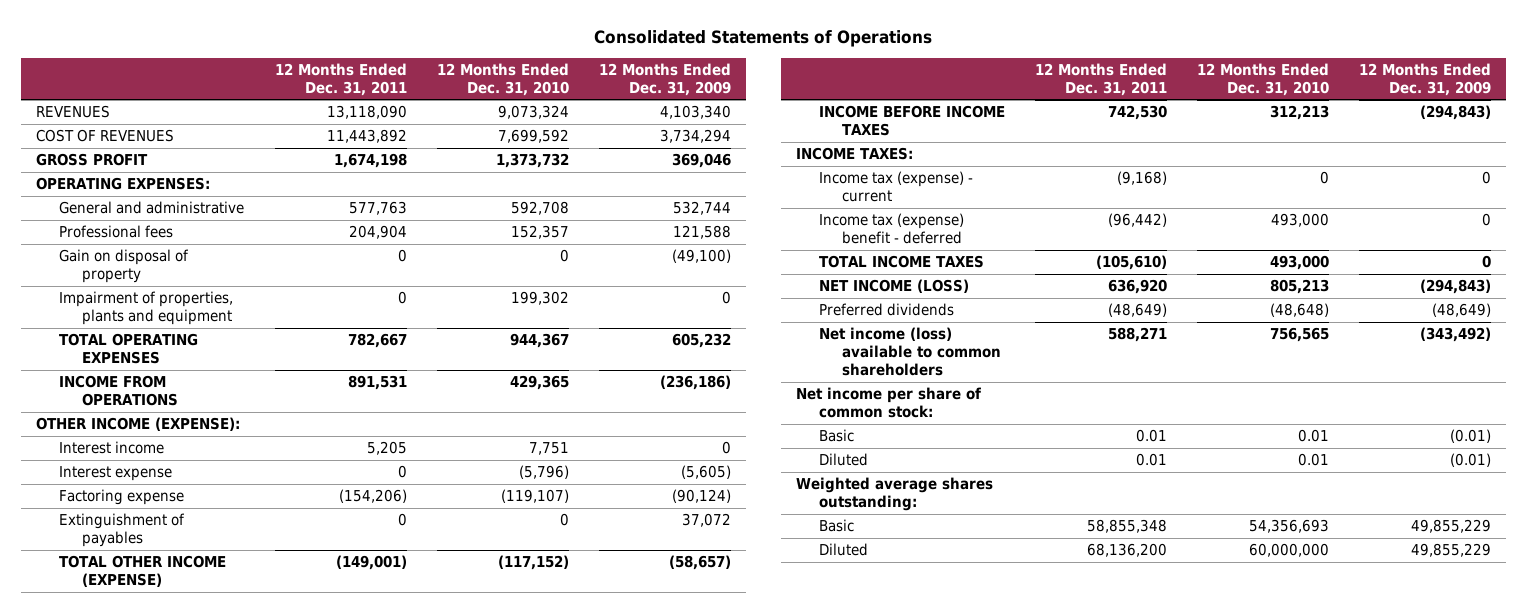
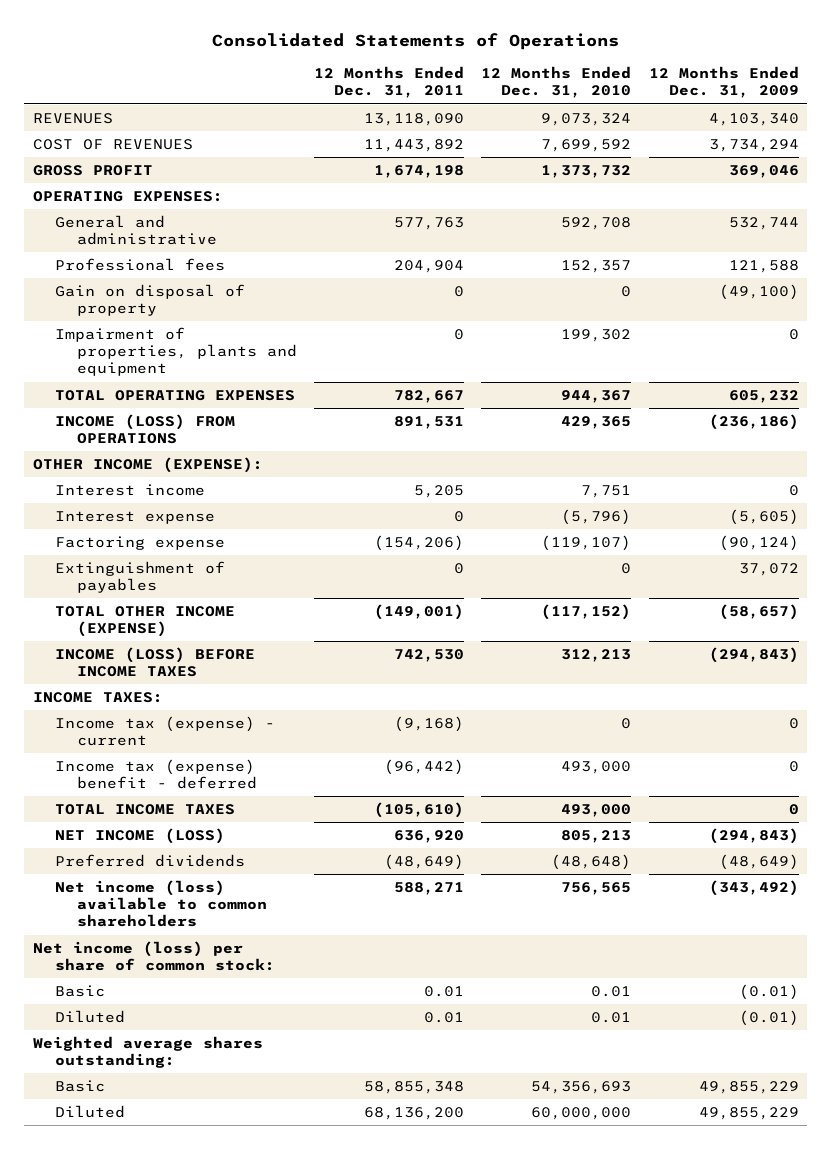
[59,375,178,407] INCOME FROM OPERATIONS -> [54,414,235,445] INCOME (LOSS) FROM OPERATIONS
[819,105,1006,137] INCOME BEFORE INCOME TAXES -> [54,647,255,678] INCOME (LOSS) BEFORE INCOME TAXES
[796,387,982,419] Net income per share of common stock: -> [33,941,275,972] Net income (loss) per share of common stock:

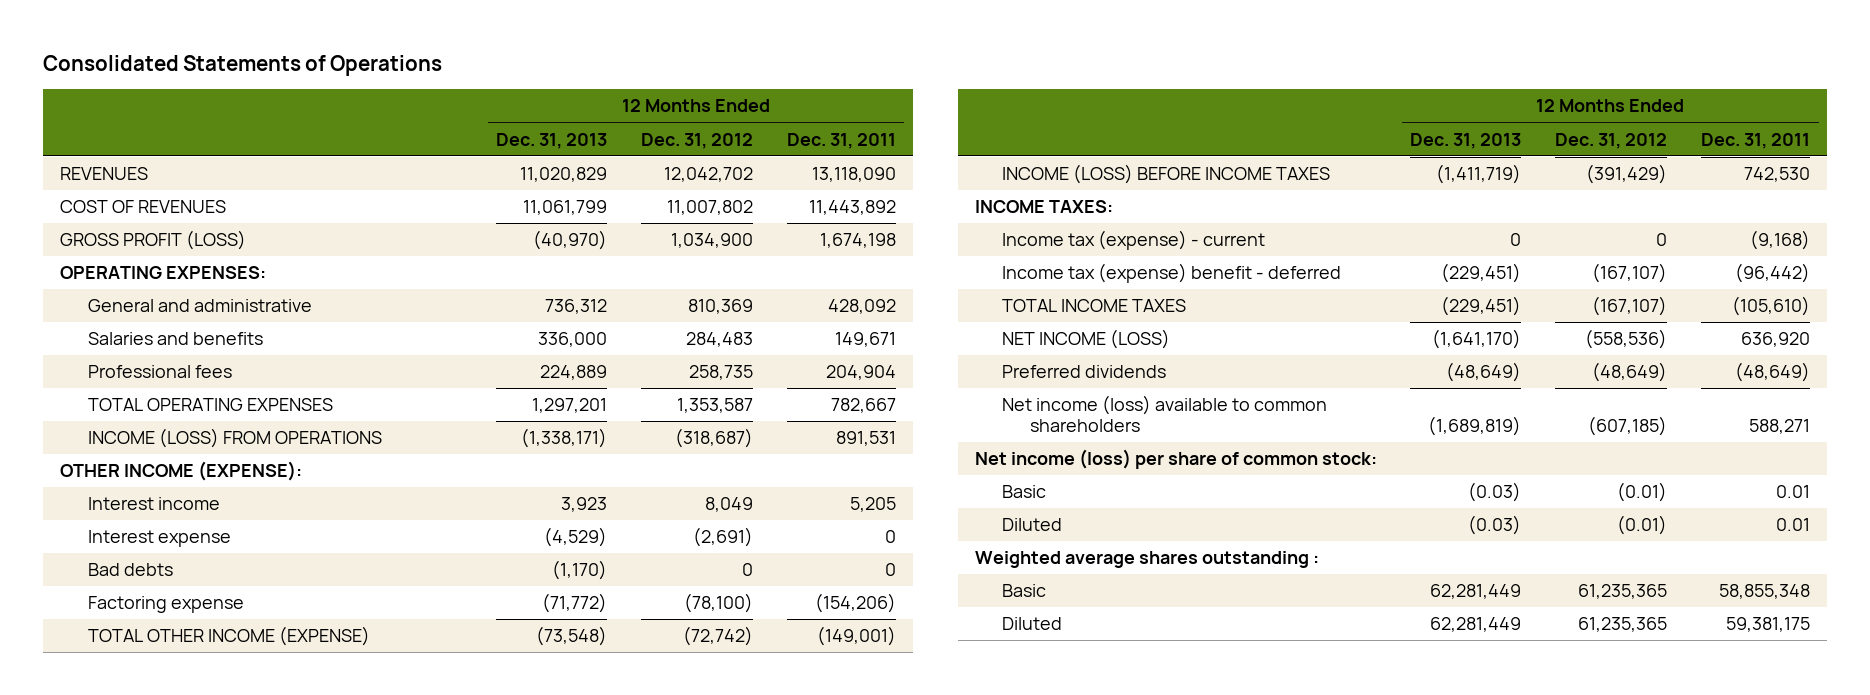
[481,66,632,99] 12 Months Ended Dec. 31, 2010 -> none
[648,66,799,99] 12 Months Ended Dec. 31, 2009 -> none
none -> [496,132,608,149] Dec. 31, 2013
none -> [640,132,753,149] Dec. 31, 2012
[33,165,154,177] GROSS PROFIT -> [60,230,247,251] GROSS PROFIT (LOSS)
[394,217,465,231] 577,763 -> [827,299,896,315] 428,092
none -> [87,332,263,346] Salaries and benefits
[54,284,245,317] Gain on disposal of property -> none
[54,327,297,377] Impairment of properties, plants and equipment -> none
none -> [87,563,173,577] Bad debts
[54,561,225,594] Extinguishment of payables -> none
[33,1036,264,1069] Weighted average shares outstanding: -> [974,551,1319,569] Weighted average shares outstanding :
[364,1107,465,1121] 68,136,200 -> [1726,617,1811,633] 59,381,175

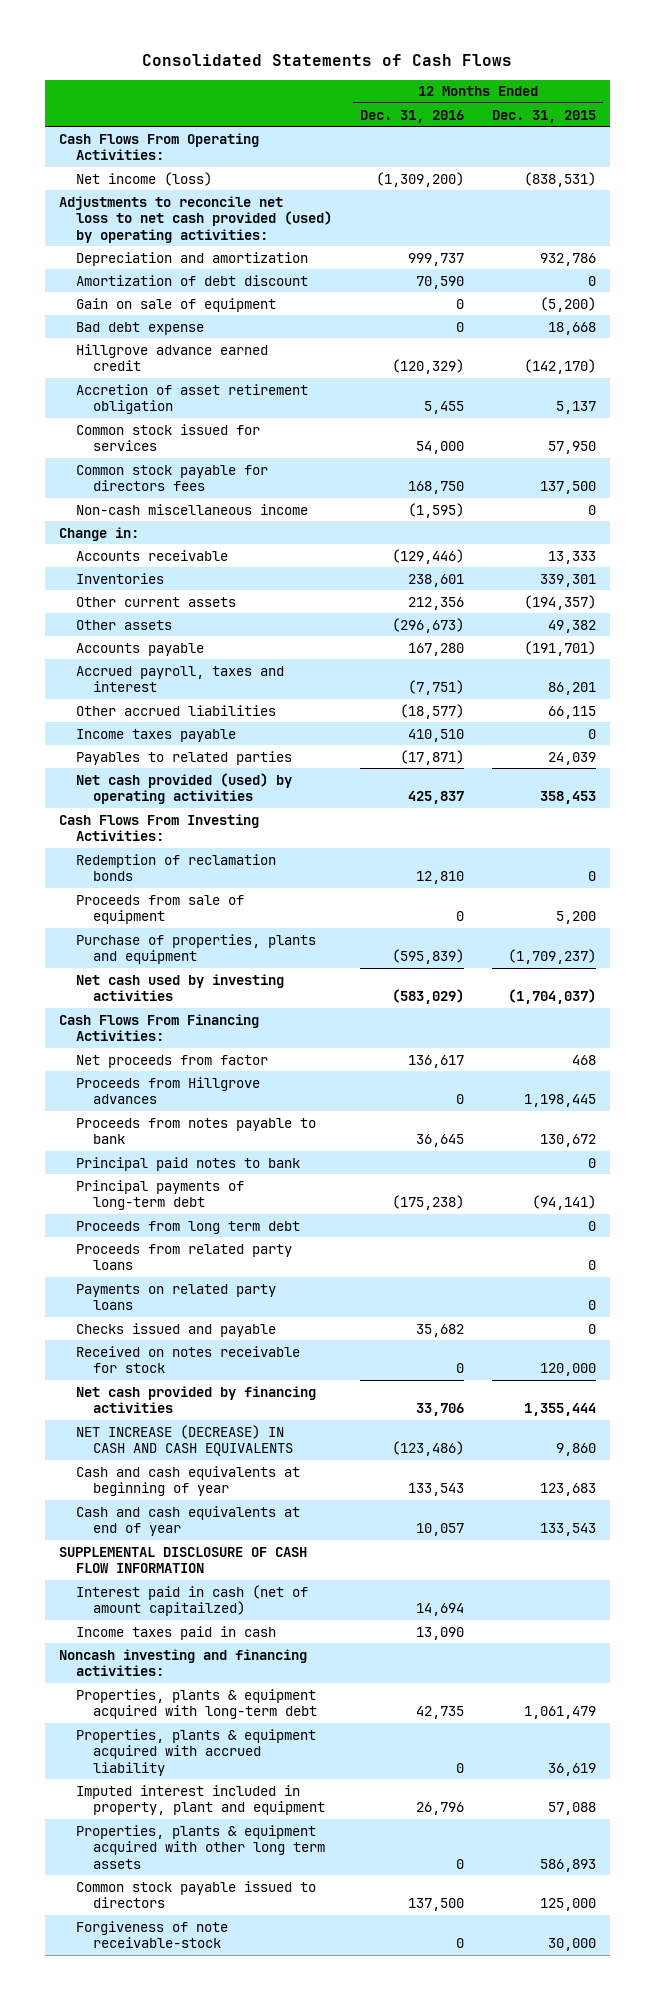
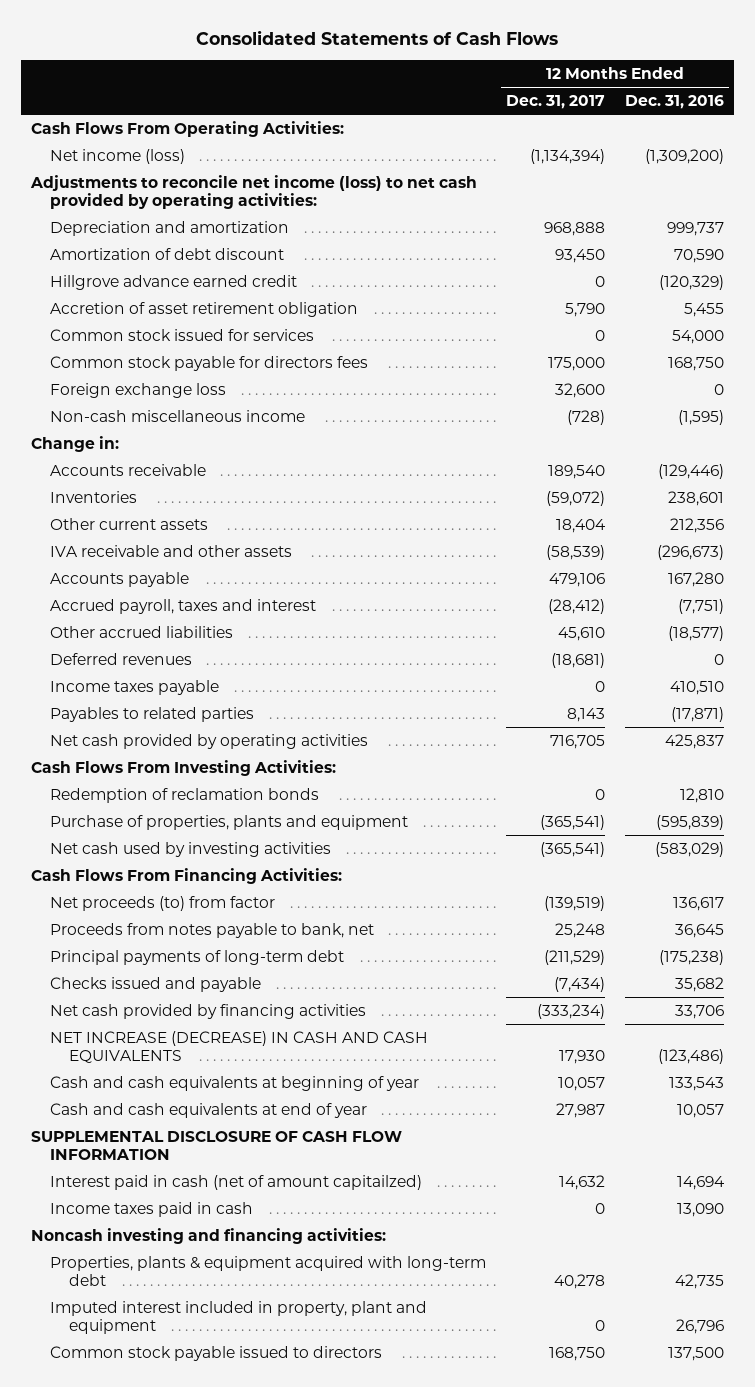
[492,109,597,123] Dec. 31, 2015 -> none
none -> [505,95,605,110] Dec. 31, 2017
[58,195,332,243] Adjustments to reconcile net loss to net cash provided (used) by operating activities: -> [29,174,477,210] Adjustments to reconcile net income (loss) to net cash provided by operating activities:
[75,297,276,312] Gain on sale of equipment -> none
[75,321,204,335] Bad debt expense -> none
none -> [49,382,226,398] Foreign exchange loss
[75,619,172,630] Other assets -> [49,544,292,557] IVA receivable and other assets
none -> [49,652,192,665] Deferred revenues
[75,772,292,805] Net cash provided (used) by operating activities -> [49,733,368,749] Net cash provided by operating activities
[75,894,244,925] Proceeds from sale of equipment -> none
[75,1076,260,1105] Proceeds from Hillgrove advances -> none
[75,1156,300,1171] Principal paid notes to bank -> none
[75,1054,268,1068] Net proceeds from factor -> [49,895,275,911] Net proceeds (to) from factor
[75,1117,316,1145] Proceeds from notes payable to bank -> [49,922,374,938] Proceeds from notes payable to bank, net
[75,1220,300,1234] Proceeds from long term debt -> none
[75,1243,292,1271] Proceeds from related party loans -> none
[75,1283,276,1311] Payments on related party loans -> none
[75,1345,300,1374] Received on notes receivable for stock -> none
[75,1728,316,1776] Properties, plants & equipment acquired with accrued liability -> none
[75,1824,325,1869] Properties, plants & equipment acquired with other long term assets -> none
[75,1920,228,1949] Forgiveness of note receivable-stock -> none

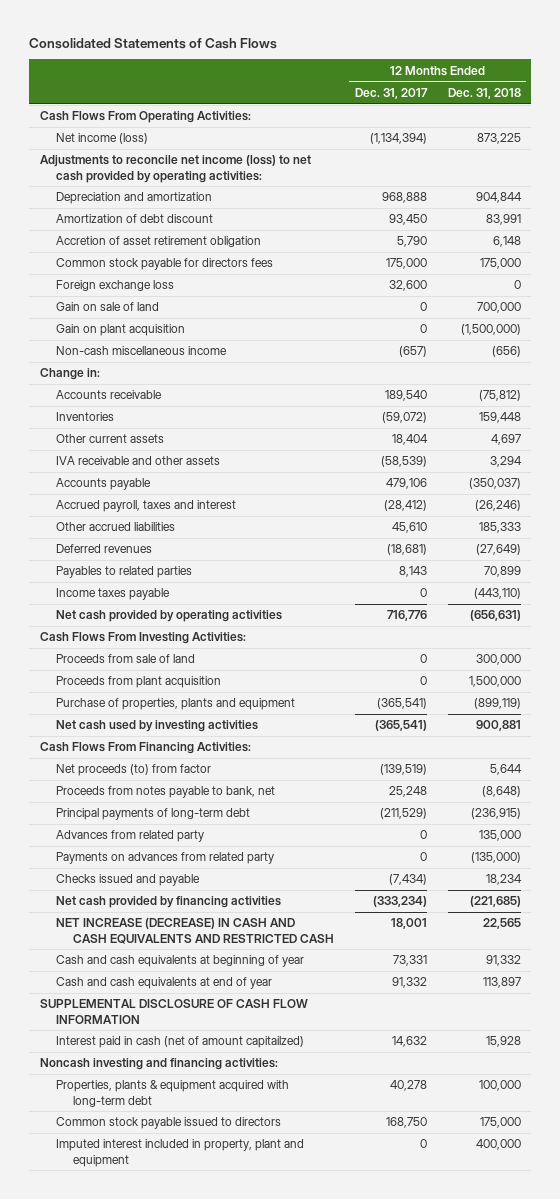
[625,95,725,110] Dec. 31, 2016 -> none
none -> [447,88,521,100] Dec. 31, 2018
[49,274,297,290] Hillgrove advance earned credit -> none
[49,328,314,341] Common stock issued for services -> none
none -> [56,302,160,312] Gain on sale of land
none -> [56,324,186,337] Gain on plant acquisition
[566,409,605,425] (728) -> [398,346,427,358] (657)
[49,679,219,695] Income taxes payable -> [56,588,171,601] Income taxes payable
[549,734,605,749] 716,705 -> [386,610,427,622] 716,776
[49,787,319,803] Redemption of reclamation bonds -> none
none -> [56,654,196,664] Proceeds from sale of land
none -> [56,676,222,689] Proceeds from plant acquisition
none -> [56,830,205,843] Advances from related party
none -> [56,852,275,865] Payments on advances from related party
[49,1030,428,1064] NET INCREASE (DECREASE) IN CASH AND CASH EQUIVALENTS -> [56,918,334,944] NET INCREASE (DECREASE) IN CASH AND CASH EQUIVALENTS AND RESTRICTED CASH
[558,1050,605,1065] 17,930 -> [390,918,427,930] 18,001
[557,1076,605,1091] 10,057 -> [392,955,427,967] 73,331
[555,1102,605,1118] 27,987 -> [391,977,427,989] 91,332
[49,1201,253,1217] Income taxes paid in cash -> none
[49,1300,427,1335] Imputed interest included in property, plant and equipment -> [56,1139,305,1167] Imputed interest included in property, plant and equipment

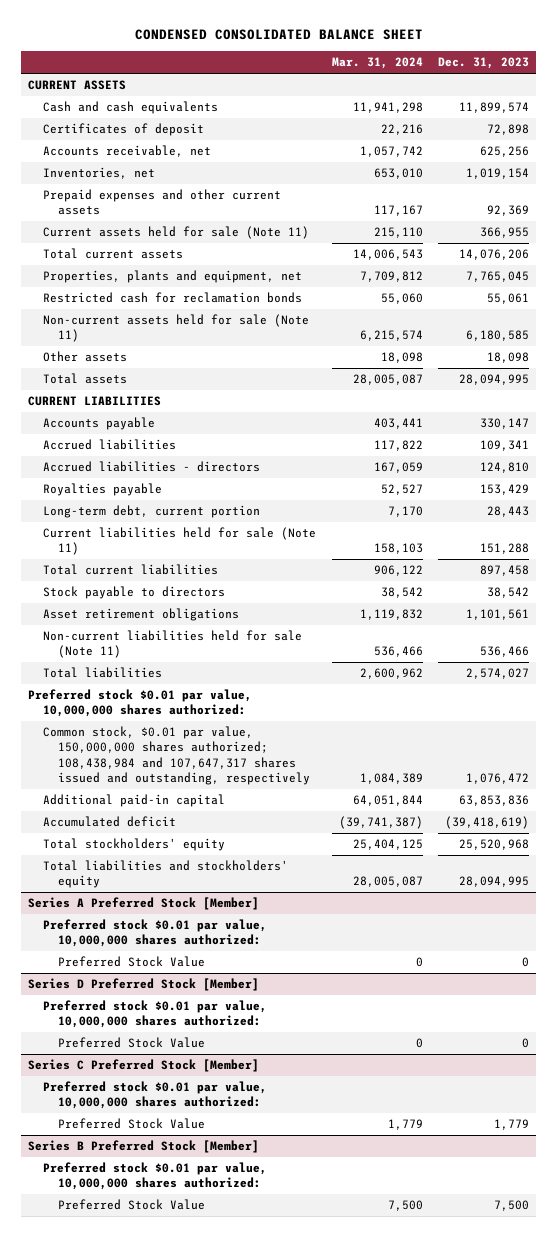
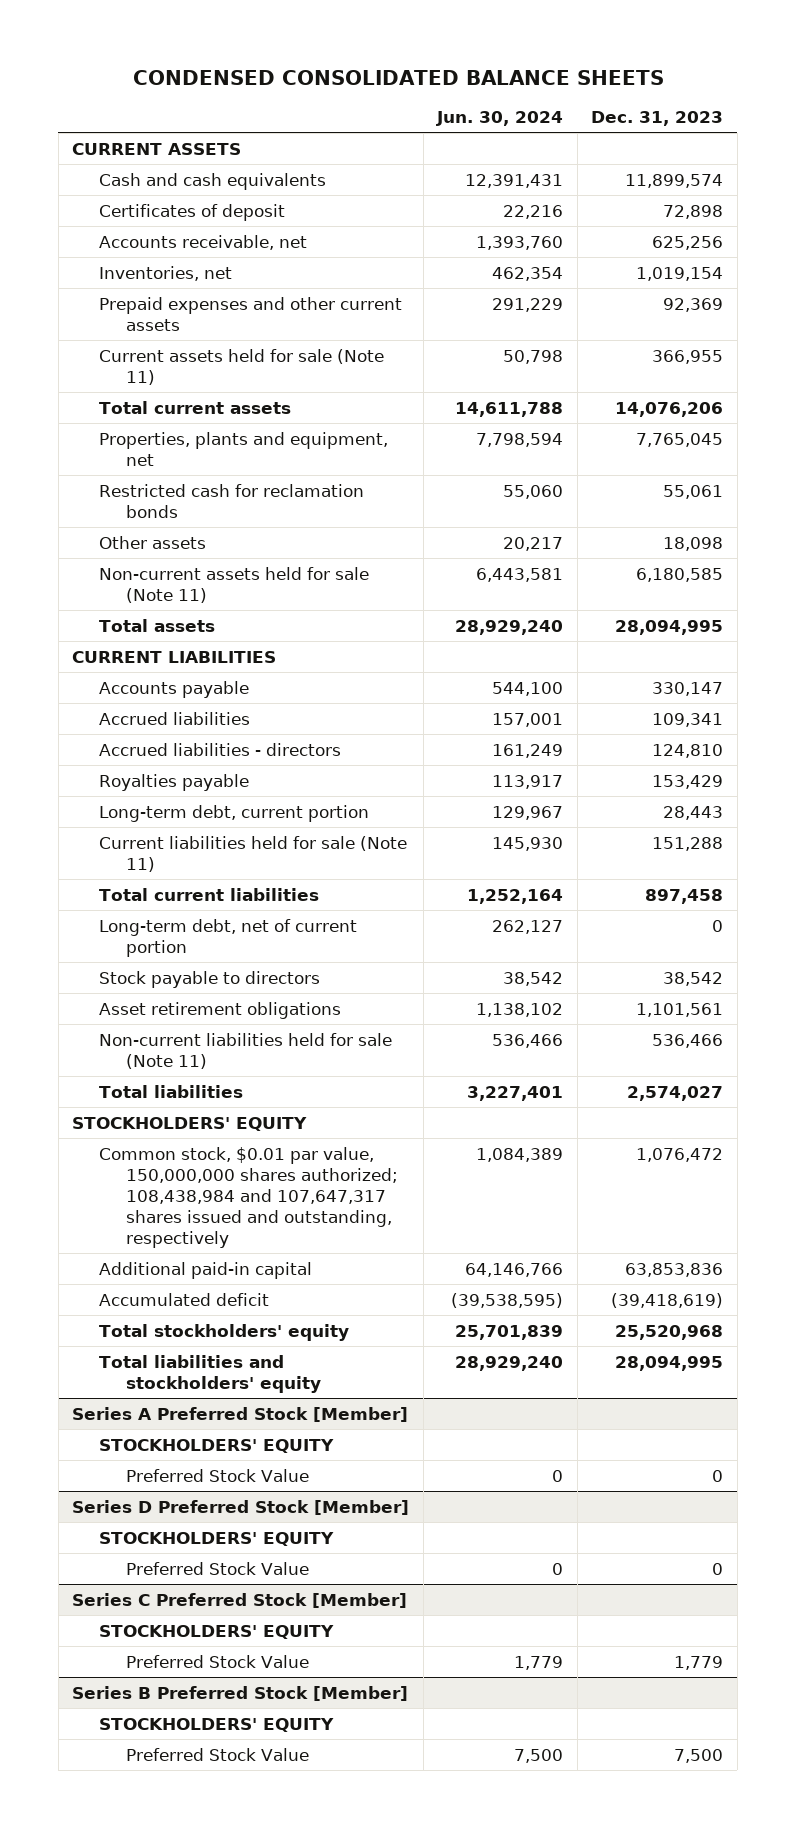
[134,29,423,41] CONDENSED CONSOLIDATED BALANCE SHEET -> [132,69,664,85] CONDENSED CONSOLIDATED BALANCE SHEETS
[331,57,423,70] Mar. 31, 2024 -> none
none -> [436,111,564,127] Jun. 30, 2024
[43,314,310,343] Non-current assets held for sale (Note 11) -> [99,566,370,603] Non-current assets held for sale (Note 11)
none -> [99,918,358,957] Long-term debt, net of current portion
[28,689,253,718] Preferred stock $0.01 par value, 10,000,000 shares authorized: -> none
none -> [72,1116,308,1131] STOCKHOLDERS' EQUITY
[43,919,268,948] Preferred stock $0.01 par value, 10,000,000 shares authorized: -> none
none -> [99,1438,335,1453] STOCKHOLDERS' EQUITY
[43,1000,268,1029] Preferred stock $0.01 par value, 10,000,000 shares authorized: -> none
none -> [99,1531,335,1546] STOCKHOLDERS' EQUITY
[43,1081,268,1110] Preferred stock $0.01 par value, 10,000,000 shares authorized: -> none
none -> [99,1624,335,1639] STOCKHOLDERS' EQUITY
[43,1162,268,1191] Preferred stock $0.01 par value, 10,000,000 shares authorized: -> none
none -> [99,1717,335,1732] STOCKHOLDERS' EQUITY

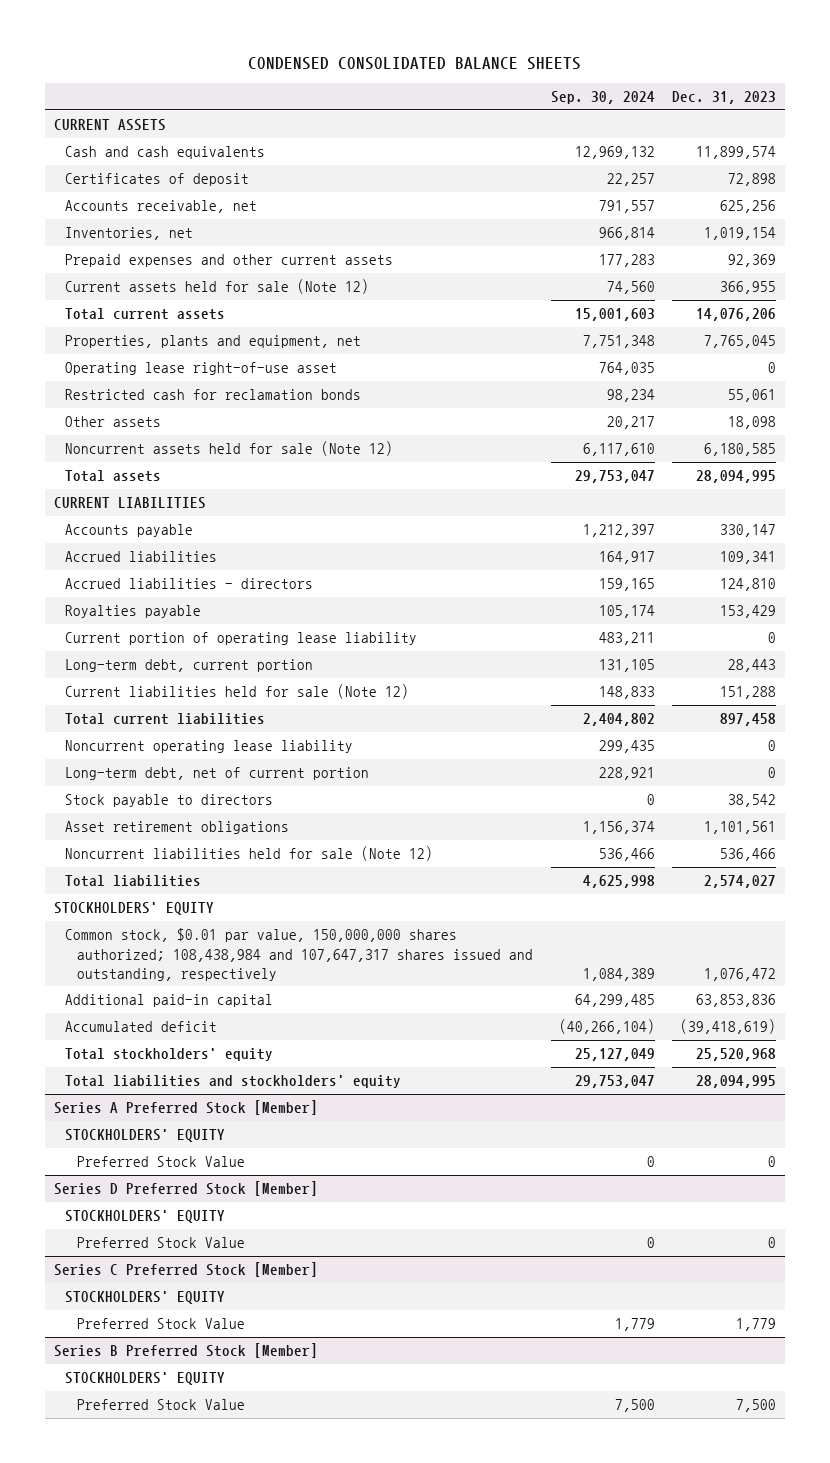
[436,111,564,127] Jun. 30, 2024 -> none
none -> [550,90,655,104] Sep. 30, 2024
[99,348,385,385] Current assets held for sale (Note 11) -> [65,279,370,295] Current assets held for sale (Note 12)
none -> [65,362,338,376] Operating lease right-of-use asset
[99,566,370,603] Non-current assets held for sale (Note 11) -> [65,441,394,457] Noncurrent assets held for sale (Note 12)
none -> [65,632,418,646] Current portion of operating lease liability
[99,835,408,872] Current liabilities held for sale (Note 11) -> [65,684,410,700] Current liabilities held for sale (Note 12)
none -> [65,740,354,754] Noncurrent operating lease liability
[99,1032,393,1069] Non-current liabilities held for sale (Note 11) -> [65,846,434,862] Noncurrent liabilities held for sale (Note 12)

